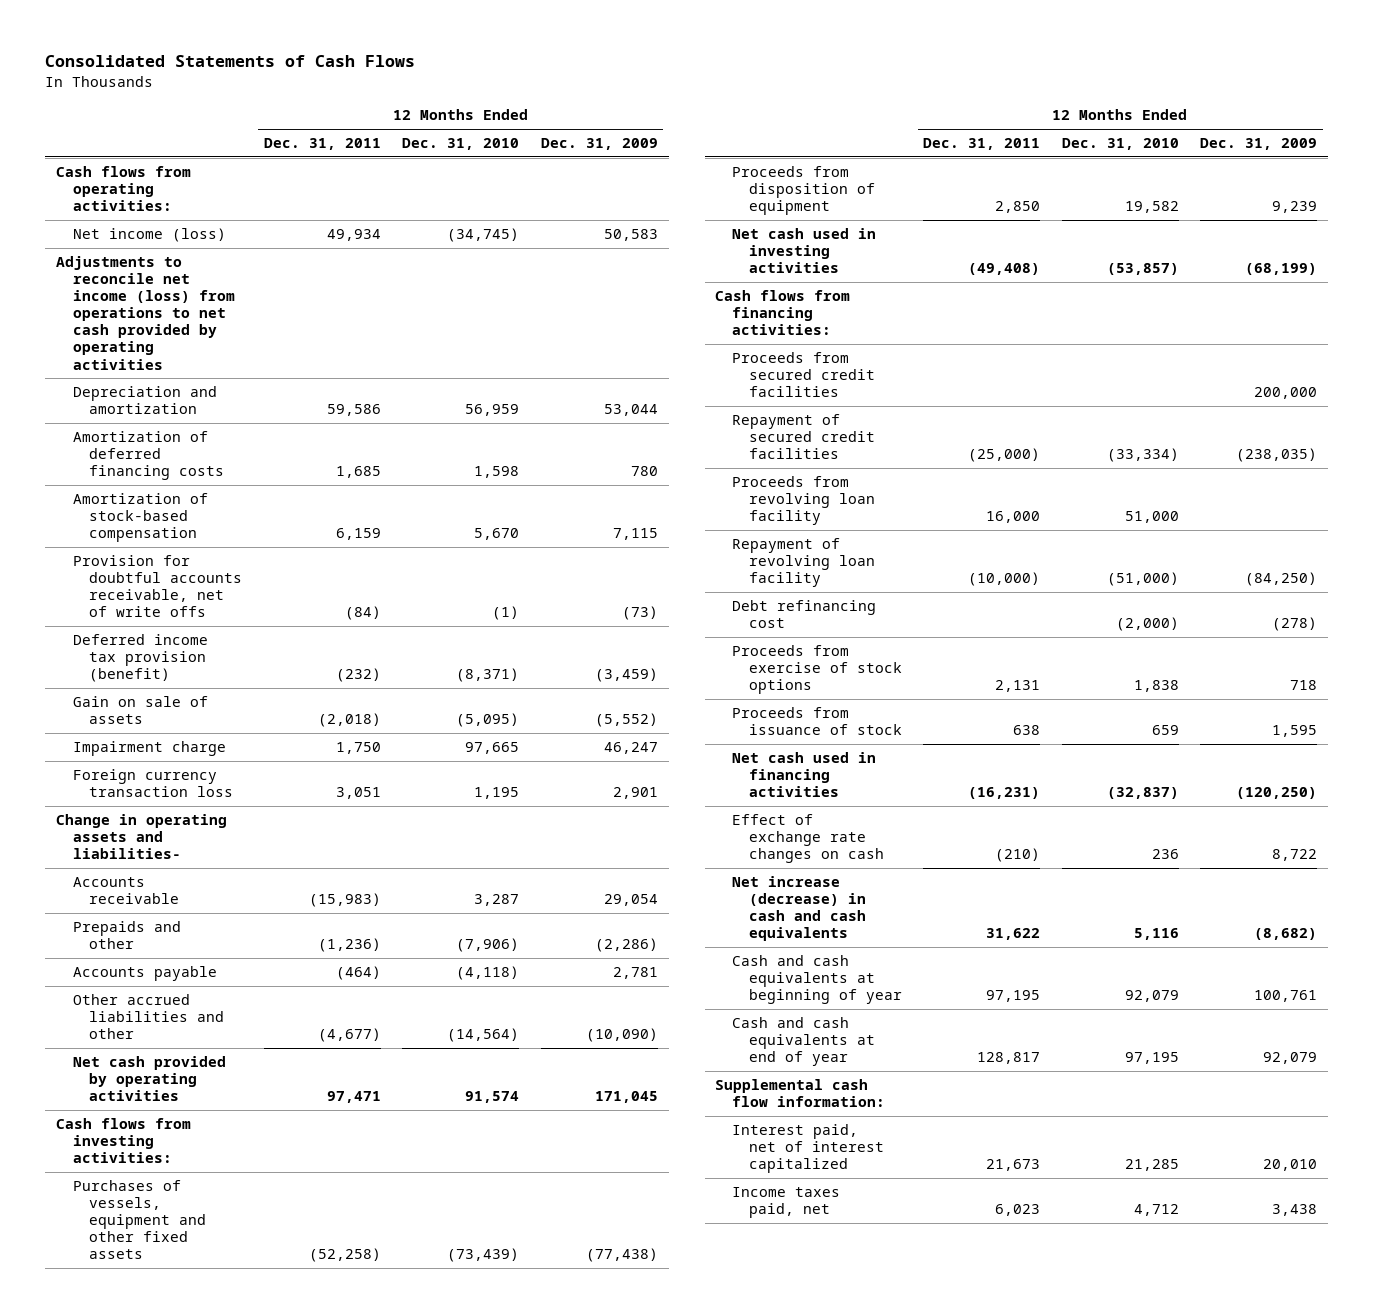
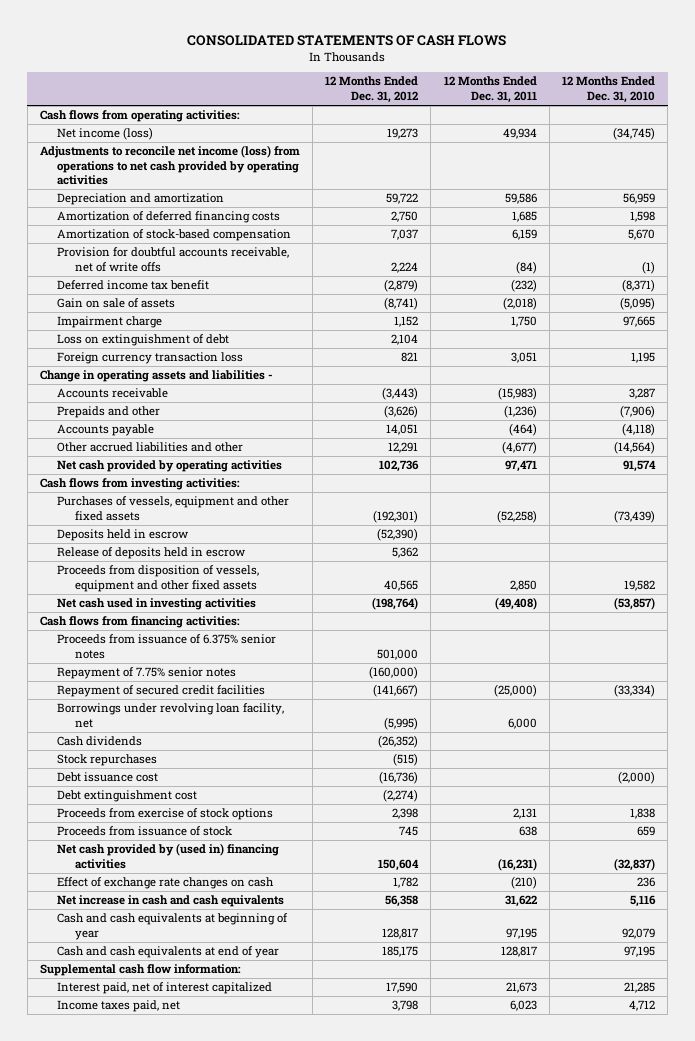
[44,55,415,68] Consolidated Statements of Cash Flows -> [187,35,507,47] CONSOLIDATED STATEMENTS OF CASH FLOWS
[540,138,658,151] Dec. 31, 2009 -> none
none -> [325,76,419,104] 12 Months Ended Dec. 31, 2012
[72,634,208,683] Deferred income tax provision (benefit) -> [57,280,210,291] Deferred income tax benefit
none -> [57,334,230,347] Loss on extinguishment of debt
[55,814,227,860] Change in operating assets and liabilities- -> [39,370,273,383] Change in operating assets and liabilities -
none -> [57,529,189,542] Deposits held in escrow
none -> [57,547,246,560] Release of deposits held in escrow
[732,166,875,216] Proceeds from disposition of equipment -> [57,565,260,592] Proceeds from disposition of vessels, equipment and other fixed assets
[732,352,875,398] Proceeds from secured credit facilities -> none
none -> [57,634,277,659] Proceeds from issuance of 6.375% senior notes
none -> [57,667,237,680] Repayment of 7.75% senior notes
[732,476,875,526] Proceeds from revolving loan facility -> none
[732,538,875,588] Repayment of revolving loan facility -> none
none -> [57,703,285,728] Borrowings under revolving loan facility, net
none -> [57,736,143,747] Cash dividends
none -> [57,754,158,767] Stock repurchases
[732,600,877,629] Debt refinancing cost -> [57,772,159,783] Debt issuance cost
none -> [57,790,198,803] Debt extinguishment cost
[732,752,877,798] Net cash used in financing activities -> [57,843,280,869] Net cash provided by (used in) financing activities
[732,876,866,942] Net increase (decrease) in cash and cash equivalents -> [57,895,285,908] Net increase in cash and cash equivalents

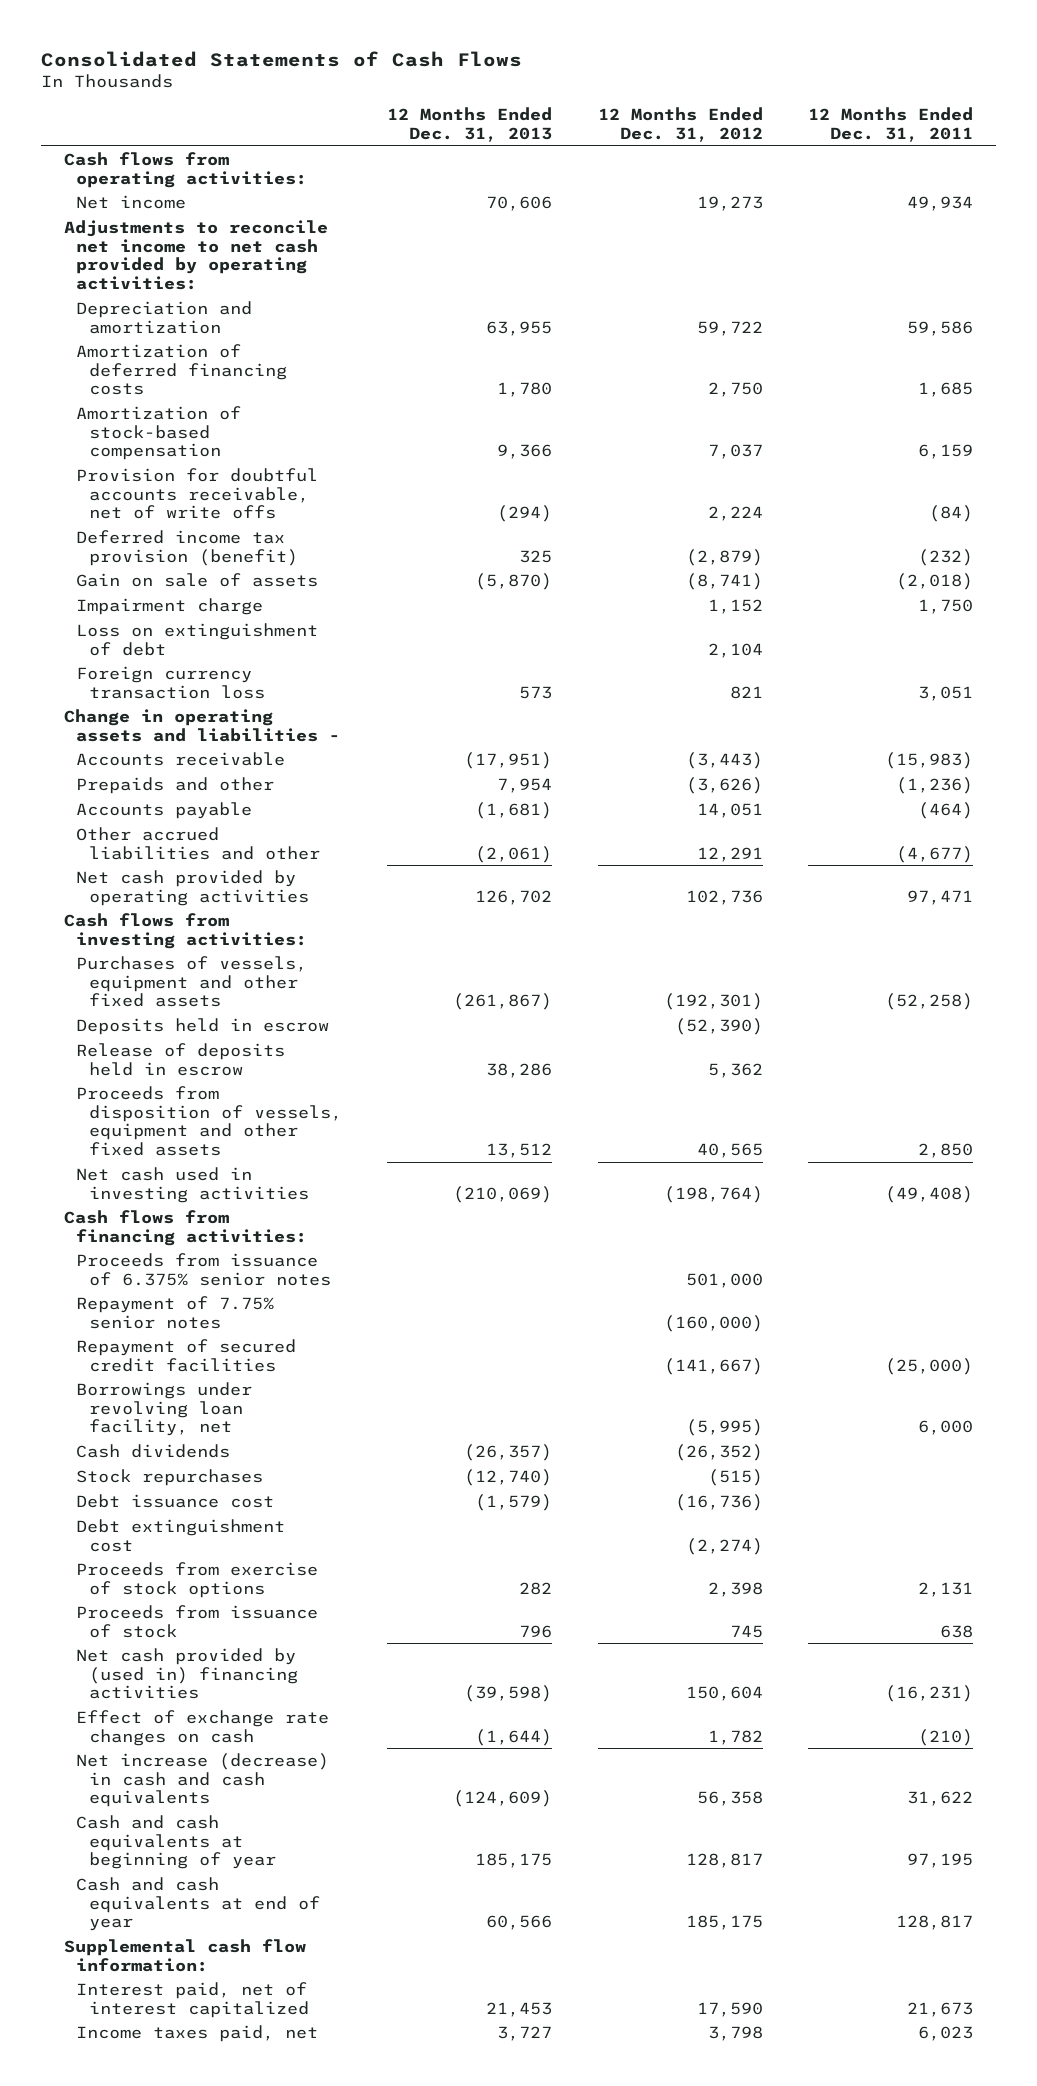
[187,35,507,47] CONSOLIDATED STATEMENTS OF CASH FLOWS -> [40,50,522,67] Consolidated Statements of Cash Flows
[561,76,655,104] 12 Months Ended Dec. 31, 2010 -> none
none -> [387,107,553,143] 12 Months Ended Dec. 31, 2013
[57,127,154,141] Net income (loss) -> [76,194,187,209] Net income
[39,145,300,186] Adjustments to reconcile net income (loss) from operations to net cash provided by operating activities -> [63,219,328,291] Adjustments to reconcile net income to net cash provided by operating activities:
[57,280,210,291] Deferred income tax benefit -> [76,529,299,566] Deferred income tax provision (benefit)
[57,895,285,908] Net increase in cash and cash equivalents -> [76,1752,330,1808] Net increase (decrease) in cash and cash equivalents

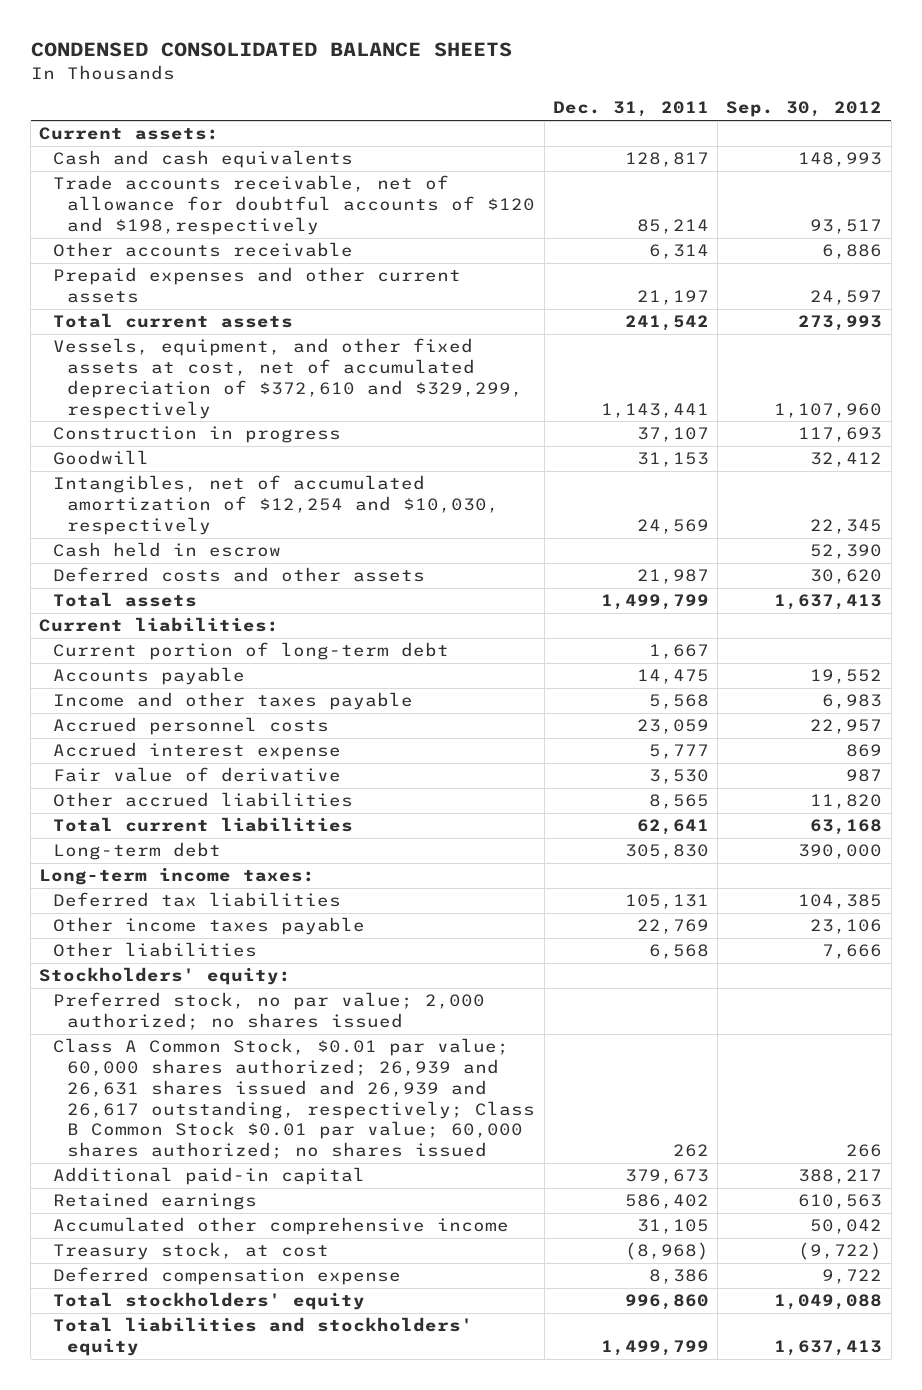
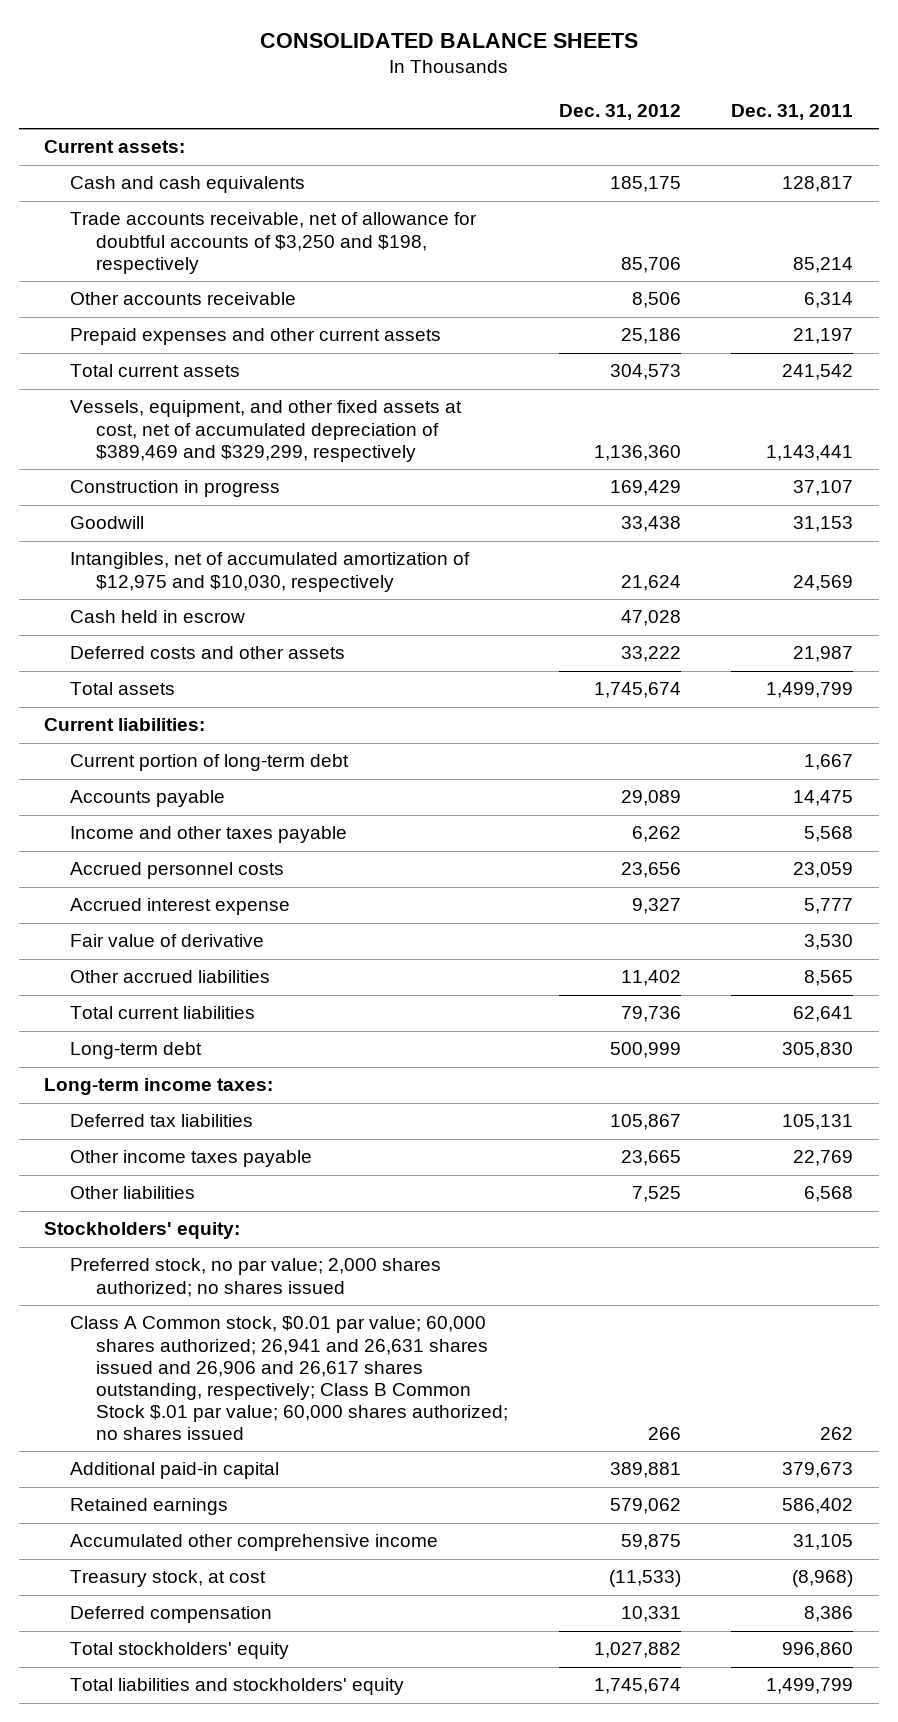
[30,42,512,58] CONDENSED CONSOLIDATED BALANCE SHEETS -> [259,33,638,49] CONSOLIDATED BALANCE SHEETS
[726,101,883,118] Sep. 30, 2012 -> none
none -> [558,103,681,120] Dec. 31, 2012
[53,175,536,235] Trade accounts receivable, net of allowance for doubtful accounts of $120 and $198,respectively -> [69,212,477,274] Trade accounts receivable, net of allowance for doubtful accounts of $3,250 and $198, respectively
[53,338,524,419] Vessels, equipment, and other fixed assets at cost, net of accumulated depreciation of $372,610 and $329,299, respectively -> [69,400,462,462] Vessels, equipment, and other fixed assets at cost, net of accumulated depreciation of $389,469 and $329,299, respectively
[53,475,500,535] Intangibles, net of accumulated amortization of $12,254 and $10,030, respectively -> [69,552,470,592] Intangibles, net of accumulated amortization of $12,975 and $10,030, respectively
[53,992,486,1031] Preferred stock, no par value; 2,000 authorized; no shares issued -> [69,1258,441,1297] Preferred stock, no par value; 2,000 shares authorized; no shares issued
[53,1038,536,1160] Class A Common Stock, $0.01 par value; 60,000 shares authorized; 26,939 and 26,631 shares issued and 26,939 and 26,617 outstanding, respectively; Class B Common Stock $0.01 par value; 60,000 shares authorized; no shares issued -> [69,1316,508,1440] Class A Common stock, $0.01 par value; 60,000 shares authorized; 26,941 and 26,631 shares issued and 26,906 and 26,617 shares outstanding, respectively; Class B Common Stock $.01 par value; 60,000 shares authorized; no shares issued
[53,1267,402,1286] Deferred compensation expense -> [69,1606,272,1624] Deferred compensation

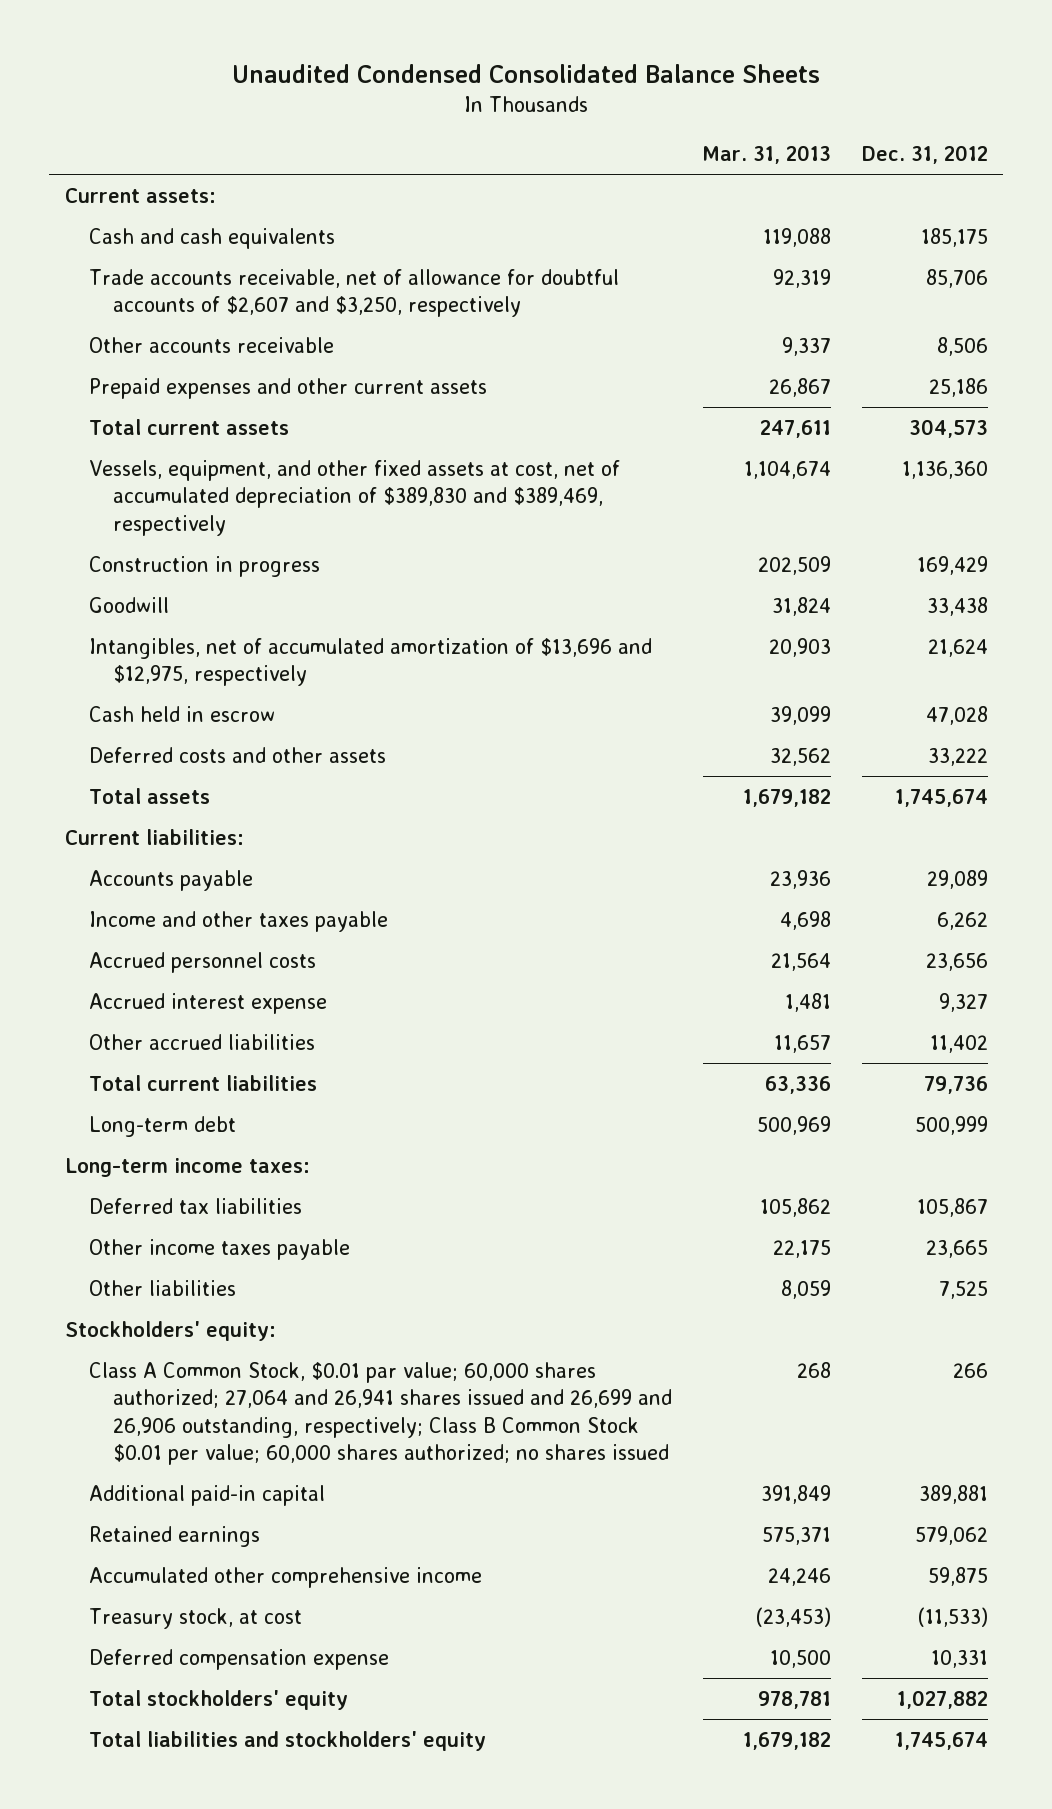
[259,33,638,49] CONSOLIDATED BALANCE SHEETS -> [232,63,821,83] Unaudited Condensed Consolidated Balance Sheets
[731,103,854,120] Dec. 31, 2011 -> none
none -> [702,145,832,165] Mar. 31, 2013
[69,212,477,274] Trade accounts receivable, net of allowance for doubtful accounts of $3,250 and $198, respectively -> [88,268,619,318] Trade accounts receivable, net of allowance for doubtful accounts of $2,607 and $3,250, respectively
[69,400,462,462] Vessels, equipment, and other fixed assets at cost, net of accumulated depreciation of $389,469 and $329,299, respectively -> [88,459,620,536] Vessels, equipment, and other fixed assets at cost, net of accumulated depreciation of $389,830 and $389,469, respectively
[69,552,470,592] Intangibles, net of accumulated amortization of $12,975 and $10,030, respectively -> [88,637,652,687] Intangibles, net of accumulated amortization of $13,696 and $12,975, respectively
[69,754,349,772] Current portion of long-term debt -> none
[69,934,264,948] Fair value of derivative -> none
[69,1258,441,1297] Preferred stock, no par value; 2,000 shares authorized; no shares issued -> none
[69,1316,508,1440] Class A Common stock, $0.01 par value; 60,000 shares authorized; 26,941 and 26,631 shares issued and 26,906 and 26,617 shares outstanding, respectively; Class B Common Stock $.01 par value; 60,000 shares authorized; no shares issued -> [88,1361,673,1466] Class A Common Stock, $0.01 par value; 60,000 shares authorized; 27,064 and 26,941 shares issued and 26,699 and 26,906 outstanding, respectively; Class B Common Stock $0.01 per value; 60,000 shares authorized; no shares issued
[69,1606,272,1624] Deferred compensation -> [88,1648,389,1670] Deferred compensation expense

